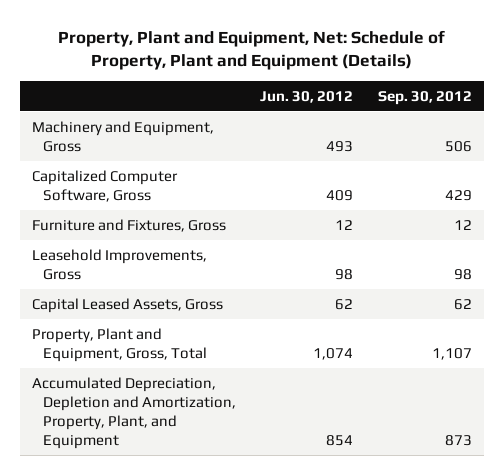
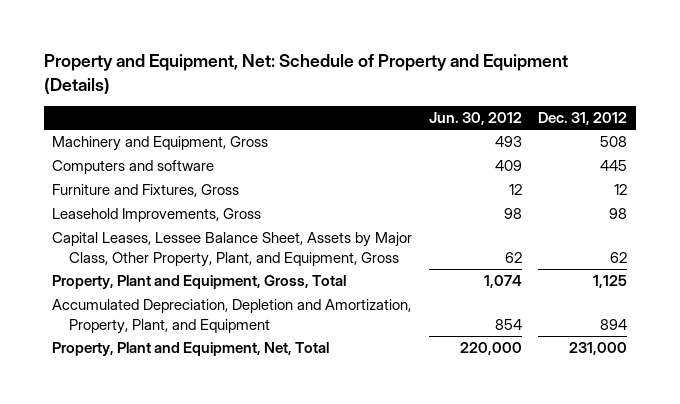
[57,29,445,70] Property, Plant and Equipment, Net: Schedule of Property, Plant and Equipment (Details) -> [43,54,568,94] Property and Equipment, Net: Schedule of Property and Equipment (Details)
[377,90,472,105] Sep. 30, 2012 -> none
none -> [538,112,628,126] Dec. 31, 2012
[31,169,178,202] Capitalized Computer Software, Gross -> none
none -> [52,160,215,175] Computers and software
[31,297,223,313] Capital Leased Assets, Gross -> none
none -> [52,232,413,267] Capital Leases, Lessee Balance Sheet, Assets by Major Class, Other Property, Plant, and Equipment, Gross
none -> [52,342,330,357] Property, Plant and Equipment, Net, Total

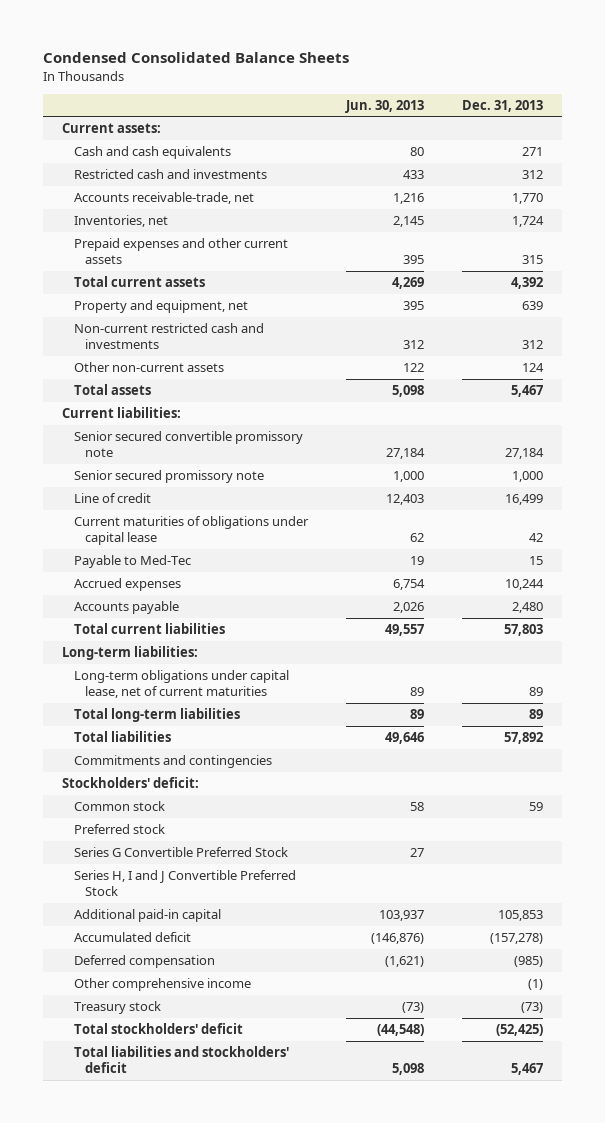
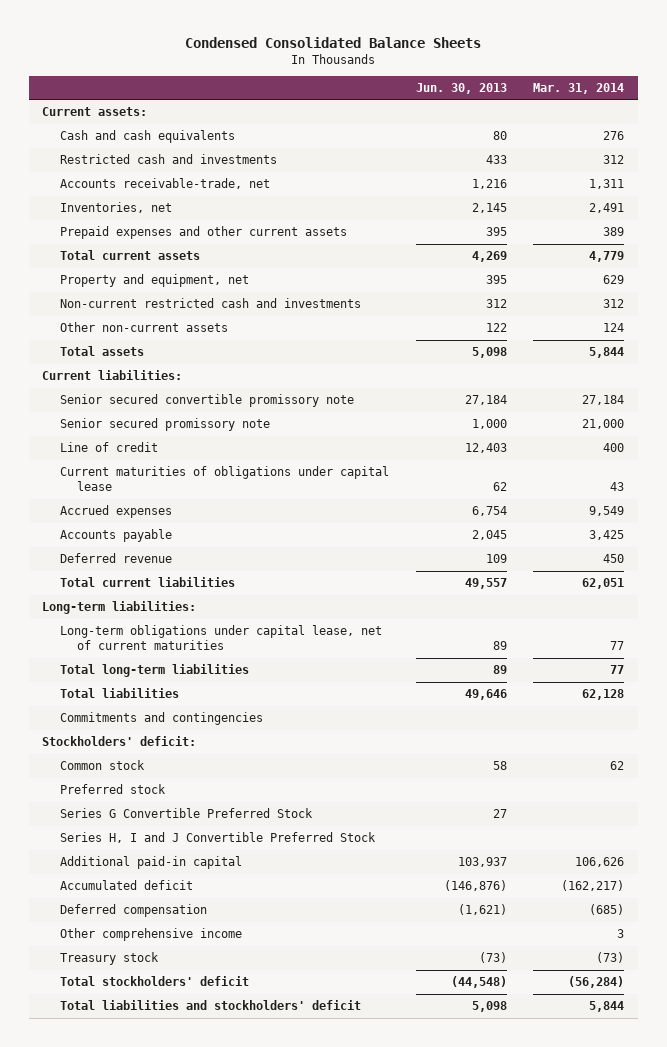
[461,99,543,112] Dec. 31, 2013 -> none
none -> [533,82,625,94] Mar. 31, 2014
[73,555,191,569] Payable to Med-Tec -> none
[392,602,424,614] 2,026 -> [471,530,507,541] 2,045
none -> [59,553,172,564] Deferred revenue

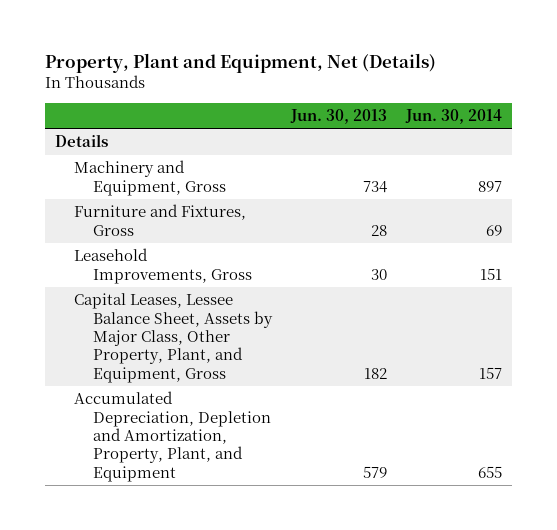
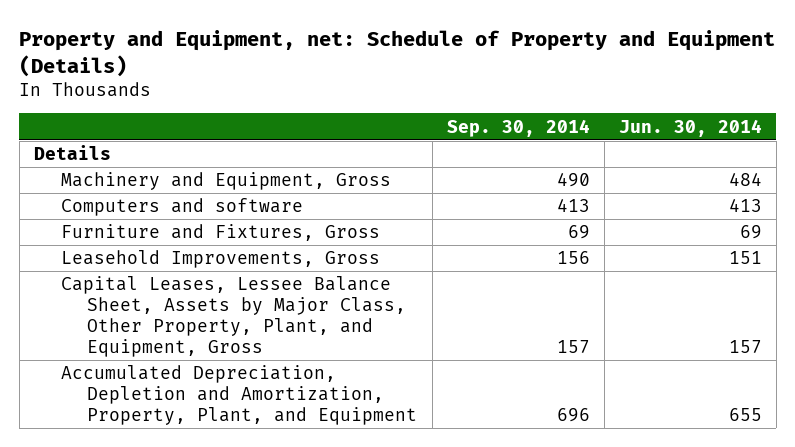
[45,52,437,73] Property, Plant and Equipment, Net (Details) -> [19,29,776,77] Property and Equipment, net: Schedule of Property and Equipment (Details)
[290,108,388,124] Jun. 30, 2013 -> none
none -> [446,118,590,137] Sep. 30, 2014
[478,180,503,192] 897 -> [728,172,762,187] 484
none -> [60,198,303,217] Computers and software

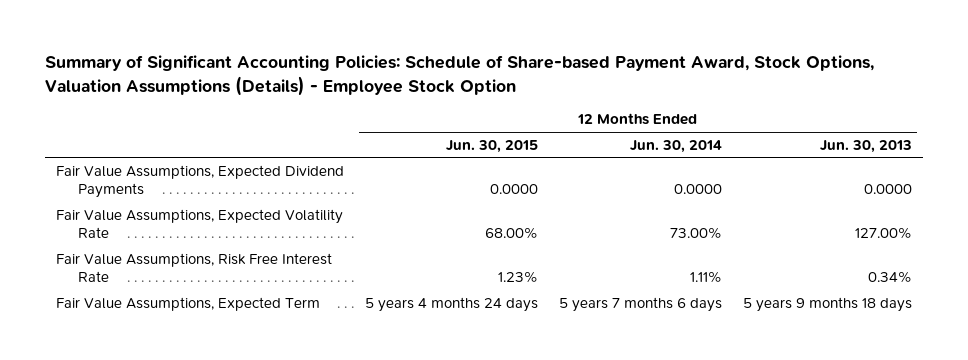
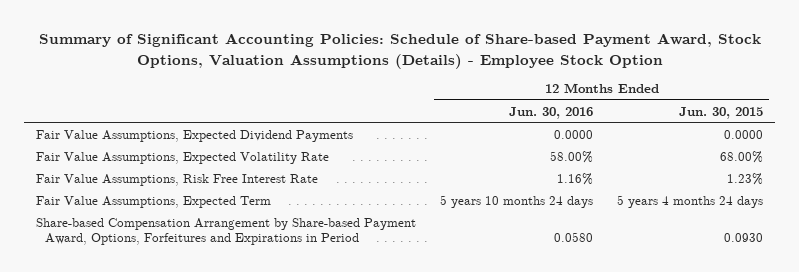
[629,139,722,153] Jun. 30, 2014 -> none
[820,139,913,153] Jun. 30, 2013 -> none
none -> [509,106,594,119] Jun. 30, 2016
none -> [36,217,417,245] Share-based Compensation Arrangement by Share-based Payment Award, Options, Forfeitures and Expirations in Period

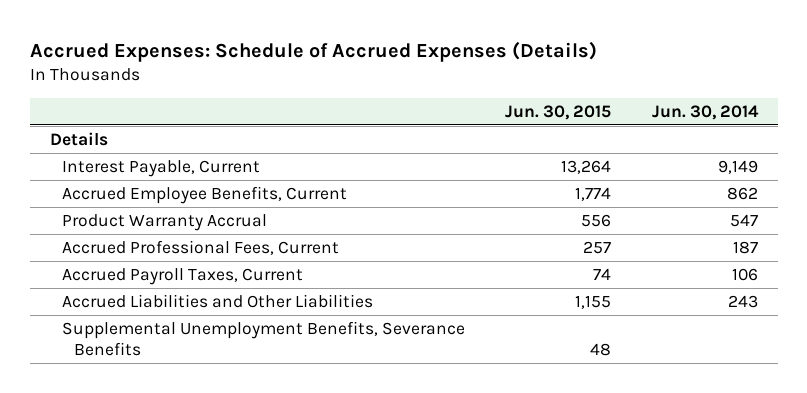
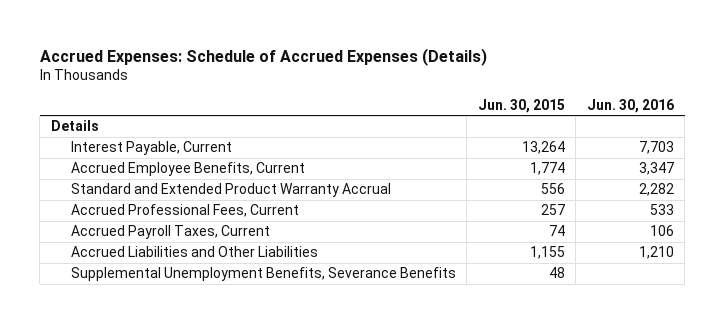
[651,104,759,120] Jun. 30, 2014 -> none
none -> [586,98,674,113] Jun. 30, 2016
[62,214,268,232] Product Warranty Accrual -> [70,183,391,198] Standard and Extended Product Warranty Accrual

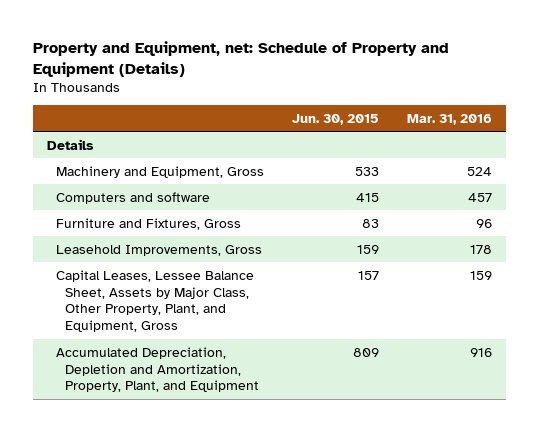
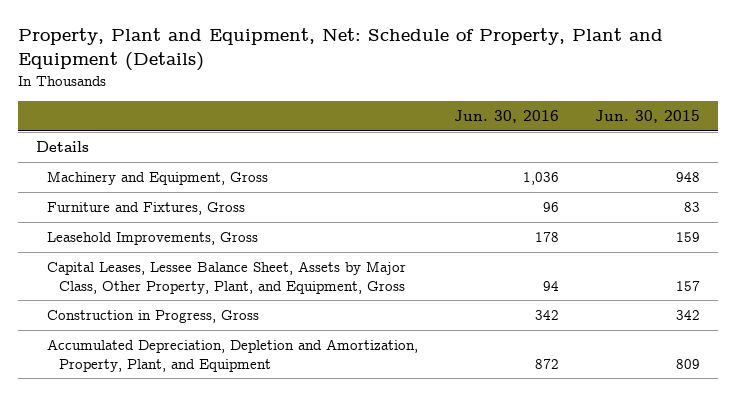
[32,41,449,77] Property and Equipment, net: Schedule of Property and Equipment (Details) -> [17,28,663,72] Property, Plant and Equipment, Net: Schedule of Property, Plant and Equipment (Details)
[406,113,492,125] Mar. 31, 2016 -> none
none -> [454,110,560,124] Jun. 30, 2016
[55,191,210,204] Computers and software -> none
[354,166,379,176] 533 -> [675,172,700,183] 948
none -> [47,310,260,324] Construction in Progress, Gross

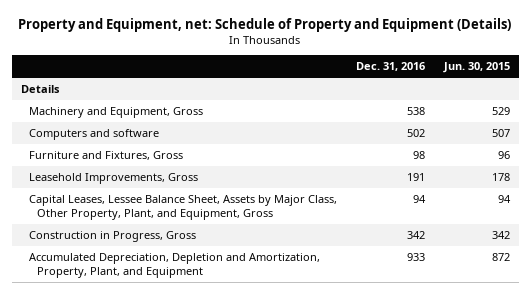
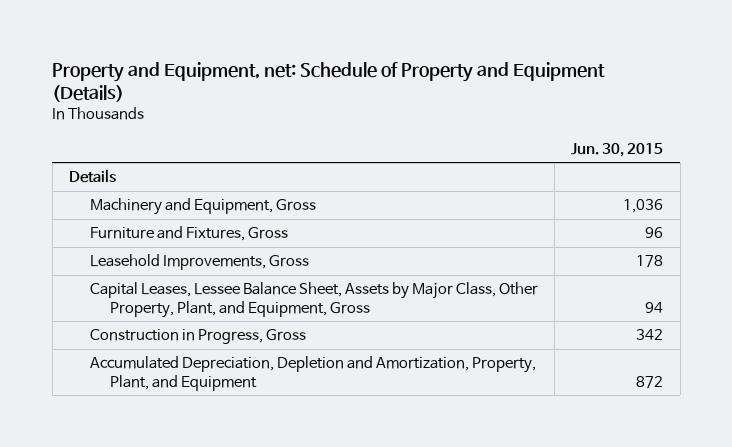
[355,62,425,72] Dec. 31, 2016 -> none
[29,129,160,141] Computers and software -> none
[491,107,510,116] 529 -> [623,199,664,214] 1,036

